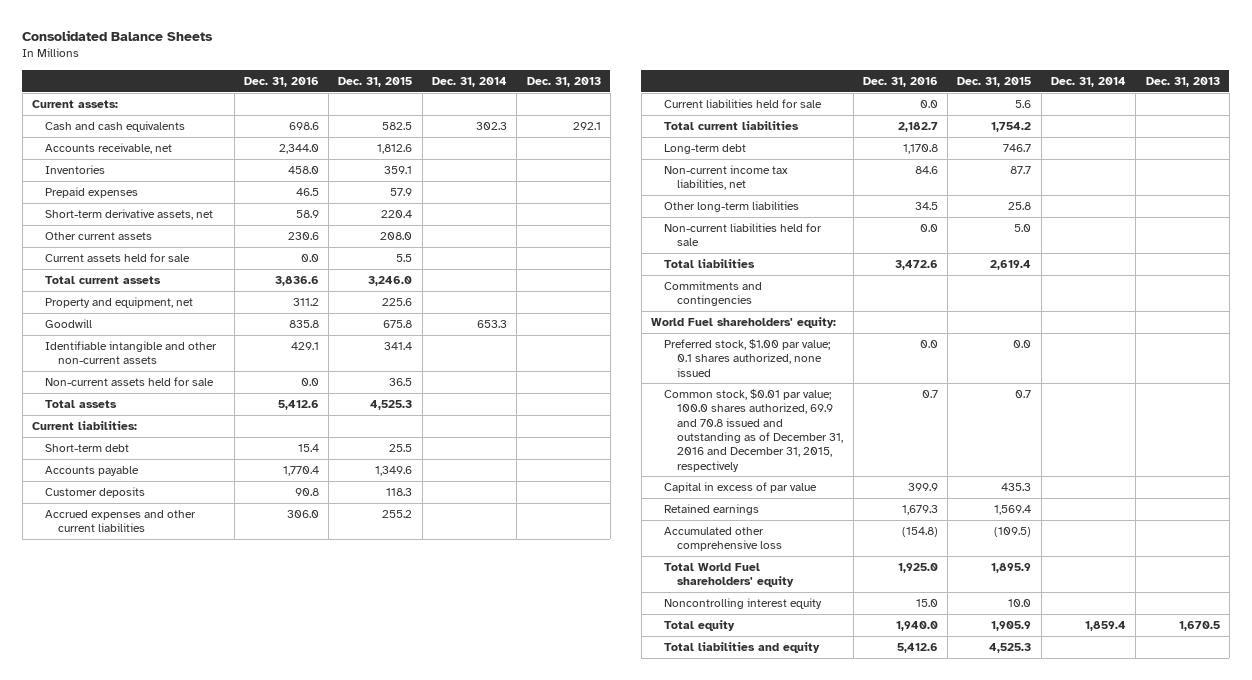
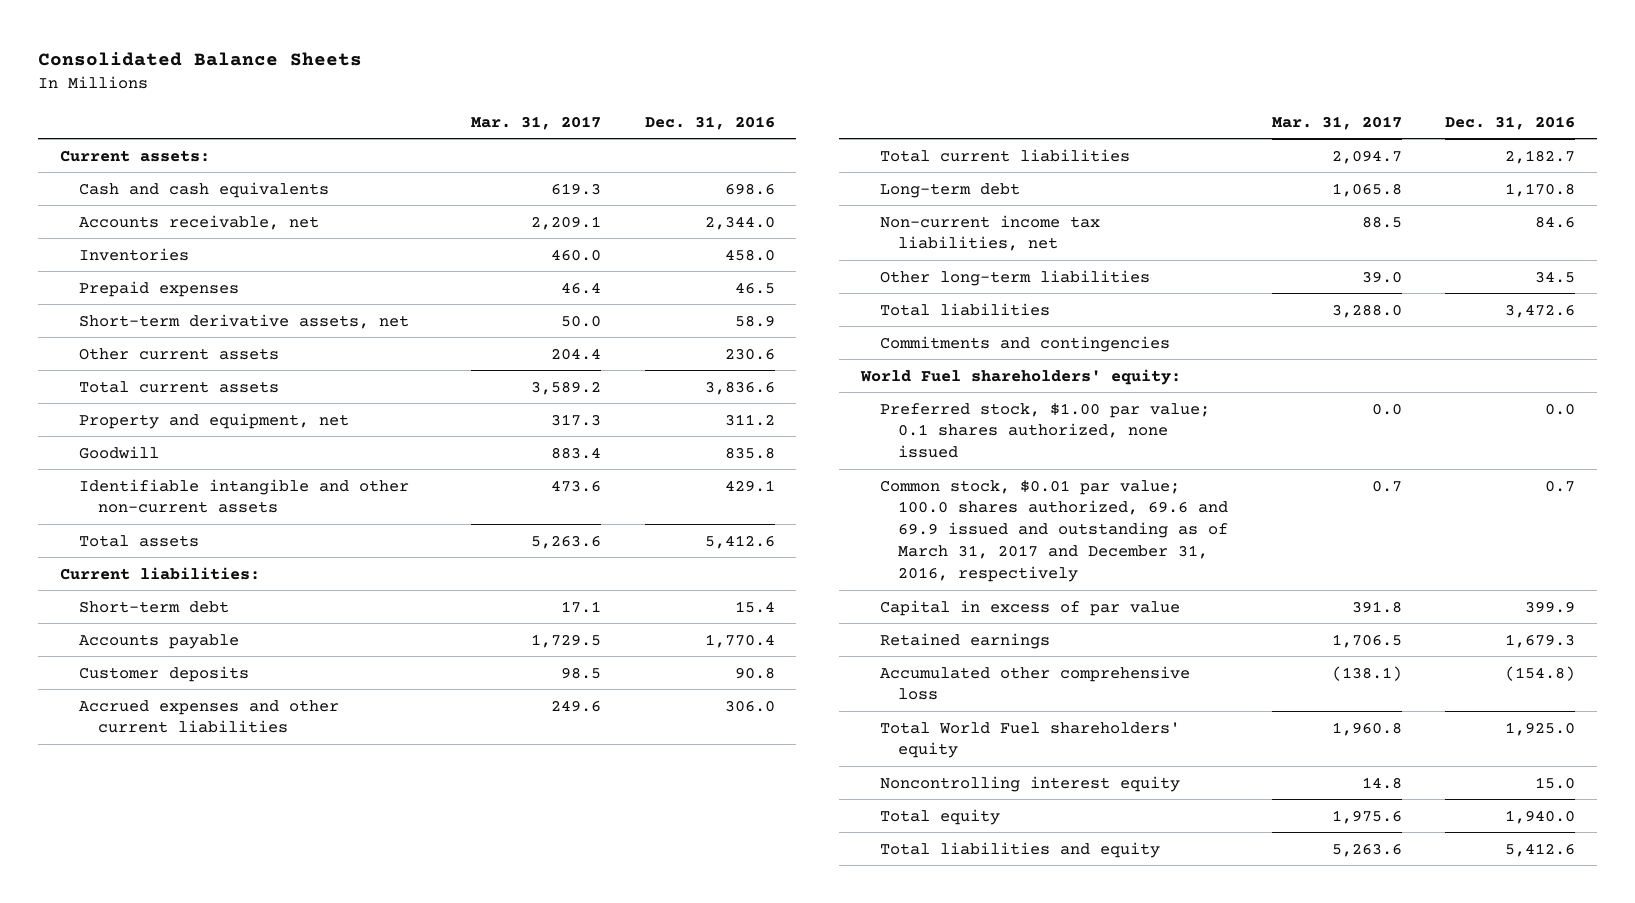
[338,76,413,87] Dec. 31, 2015 -> none
[432,76,508,87] Dec. 31, 2014 -> none
[526,76,601,87] Dec. 31, 2013 -> none
none -> [471,115,602,130] Mar. 31, 2017
[45,253,191,263] Current assets held for sale -> none
[45,377,215,387] Non-current assets held for sale -> none
[664,99,823,109] Current liabilities held for sale -> none
[664,223,823,247] Non-current liabilities held for sale -> none
[664,389,844,472] Common stock, $0.01 par value; 100.0 shares authorized, 69.9 and 70.8 issued and outstanding as of December 31, 2016 and December 31, 2015, respectively -> [879,479,1229,582] Common stock, $0.01 par value; 100.0 shares authorized, 69.6 and 69.9 issued and outstanding as of March 31, 2017 and December 31, 2016, respectively

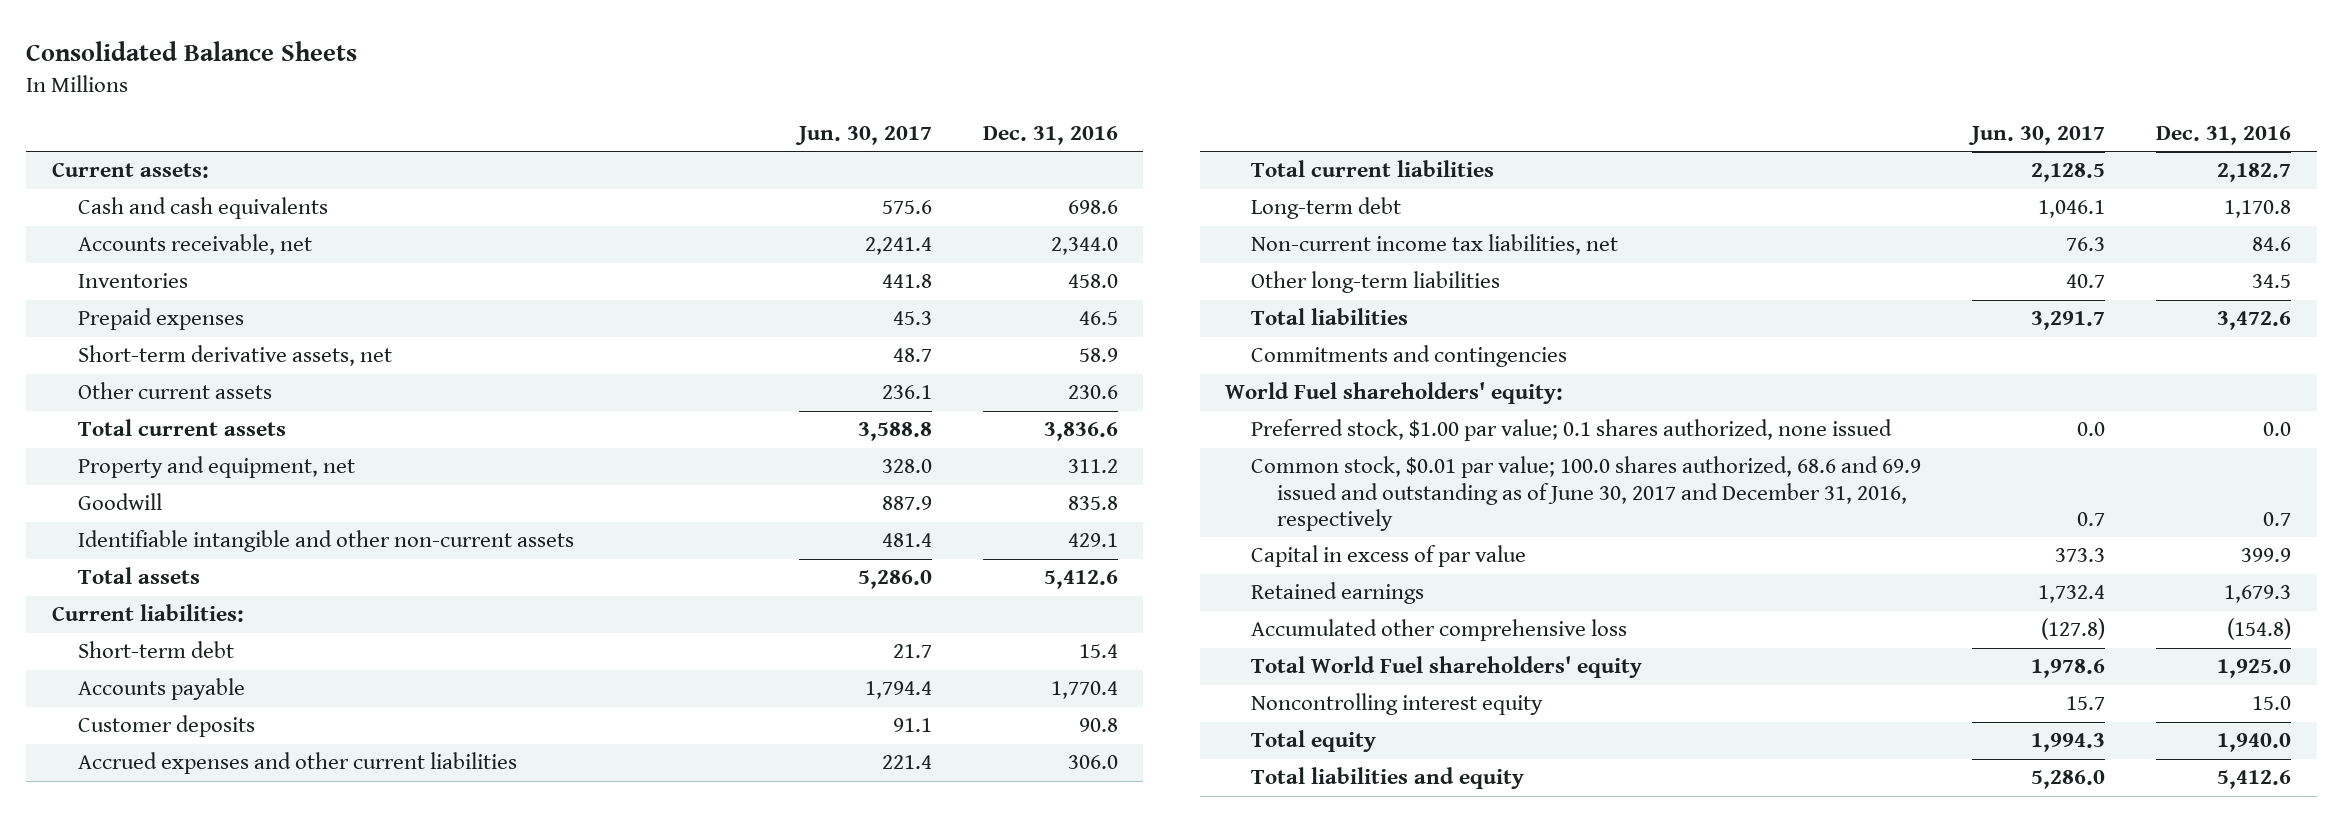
[471,115,602,130] Mar. 31, 2017 -> none
none -> [794,125,932,145] Jun. 30, 2017
[879,479,1229,582] Common stock, $0.01 par value; 100.0 shares authorized, 69.6 and 69.9 issued and outstanding as of March 31, 2017 and December 31, 2016, respectively -> [1250,456,1921,531] Common stock, $0.01 par value; 100.0 shares authorized, 68.6 and 69.9 issued and outstanding as of June 30, 2017 and December 31, 2016, respectively

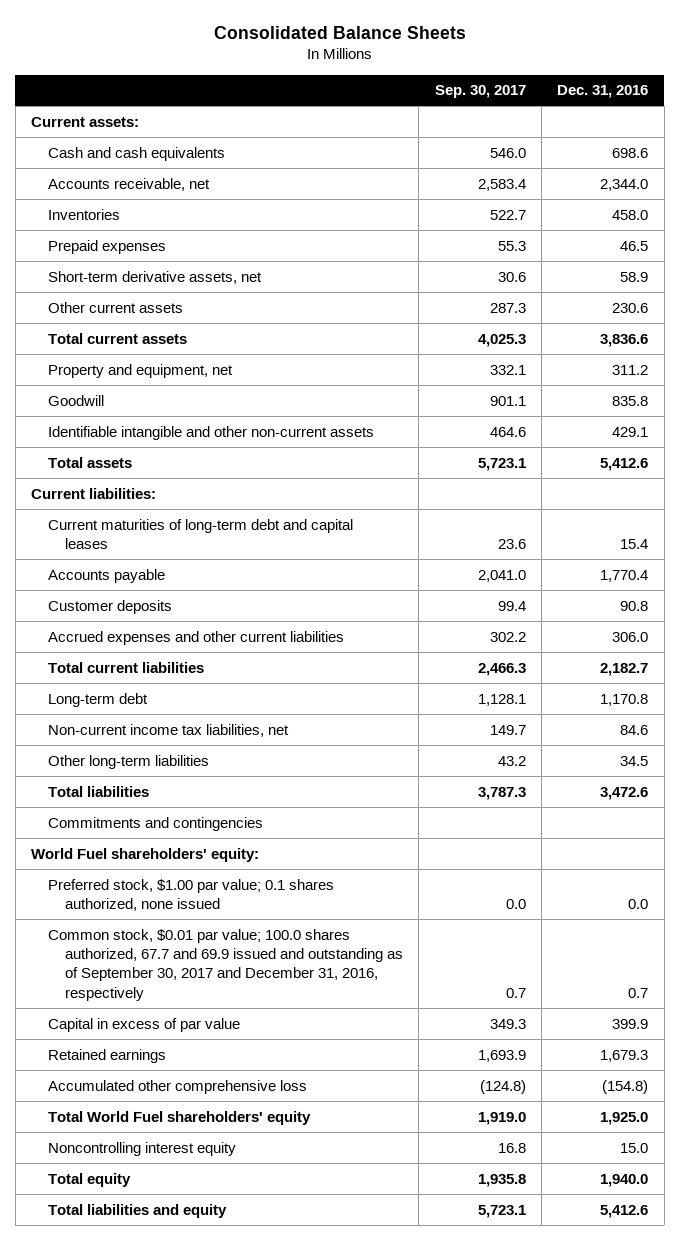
[794,125,932,145] Jun. 30, 2017 -> none
none -> [434,85,526,99] Sep. 30, 2017
[77,641,234,659] Short-term debt -> [48,518,354,549] Current maturities of long-term debt and capital leases
[1250,456,1921,531] Common stock, $0.01 par value; 100.0 shares authorized, 68.6 and 69.9 issued and outstanding as of June 30, 2017 and December 31, 2016, respectively -> [48,928,404,1001] Common stock, $0.01 par value; 100.0 shares authorized, 67.7 and 69.9 issued and outstanding as of September 30, 2017 and December 31, 2016, respectively

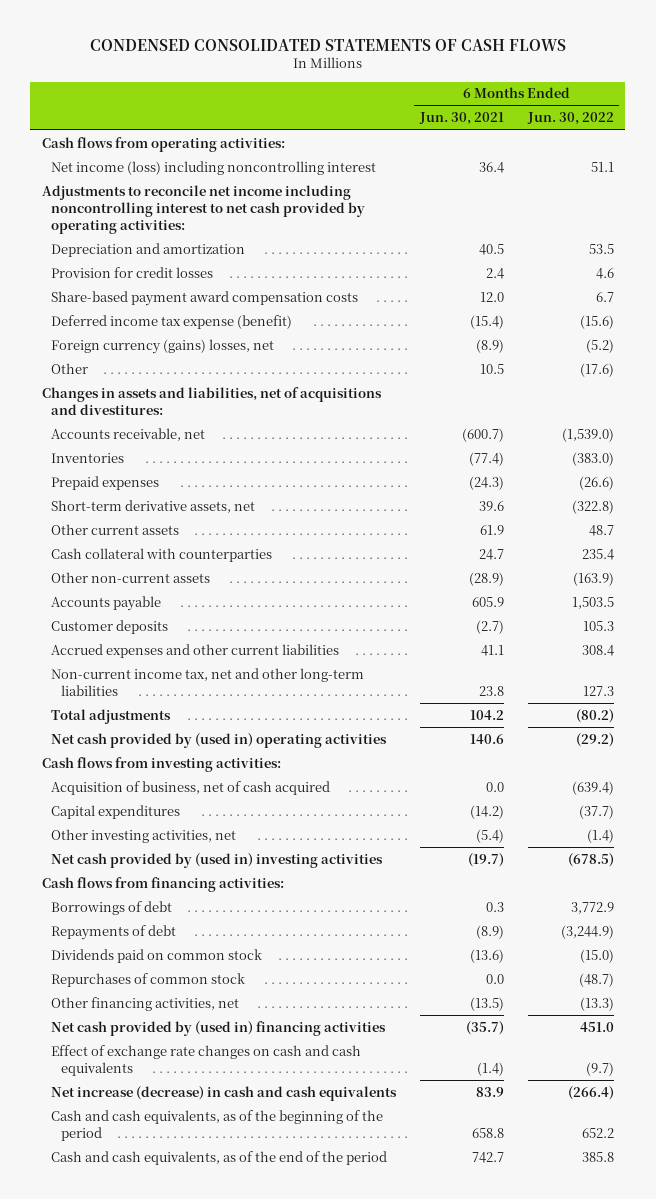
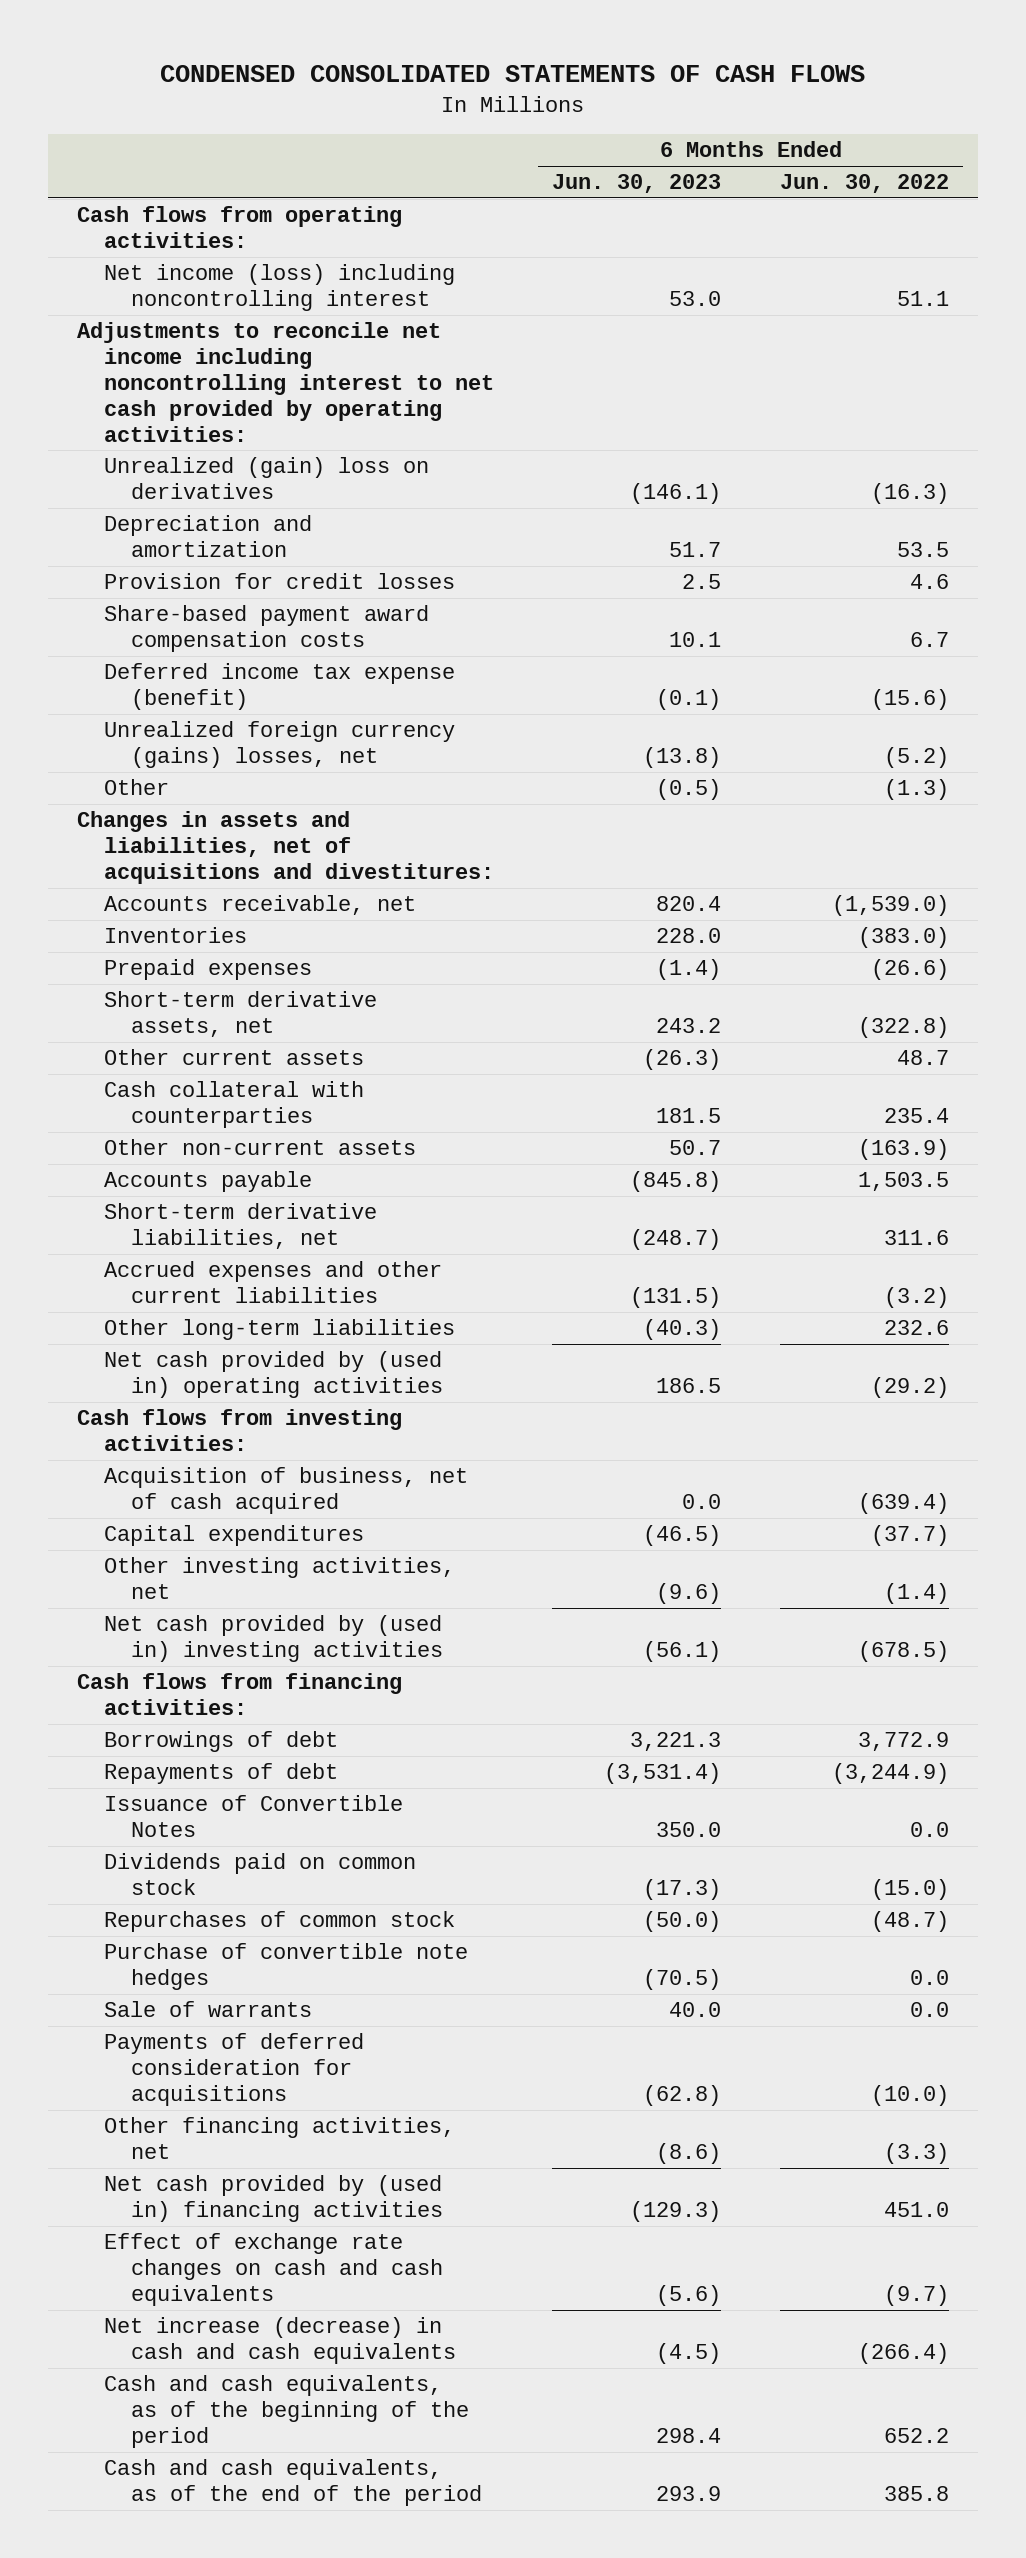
[419,112,505,126] Jun. 30, 2021 -> none
none -> [552,174,722,194] Jun. 30, 2023
none -> [104,457,430,500] Unrealized (gain) loss on derivatives
[51,338,275,354] Foreign currency (gains) losses, net -> [104,721,456,769] Unrealized foreign currency (gains) losses, net
[579,362,614,377] (17.6) -> [883,779,949,801] (1.3)
[51,619,169,634] Customer deposits -> none
[51,667,365,696] Non-current income tax, net and other long-term liabilities -> none
[51,708,172,724] Total adjustments -> none
none -> [104,1203,378,1250] Short-term derivative liabilities, net
[581,644,614,656] 308.4 -> [883,1287,949,1309] (3.2)
none -> [104,1319,456,1341] Other long-term liabilities
none -> [104,1795,404,1838] Issuance of Convertible Notes
none -> [104,1943,469,1991] Purchase of convertible note hedges
none -> [104,2001,313,2018] Sale of warrants
none -> [104,2033,365,2106] Payments of deferred consideration for acquisitions
[579,996,614,1011] (13.3) -> [883,2143,949,2165] (3.3)

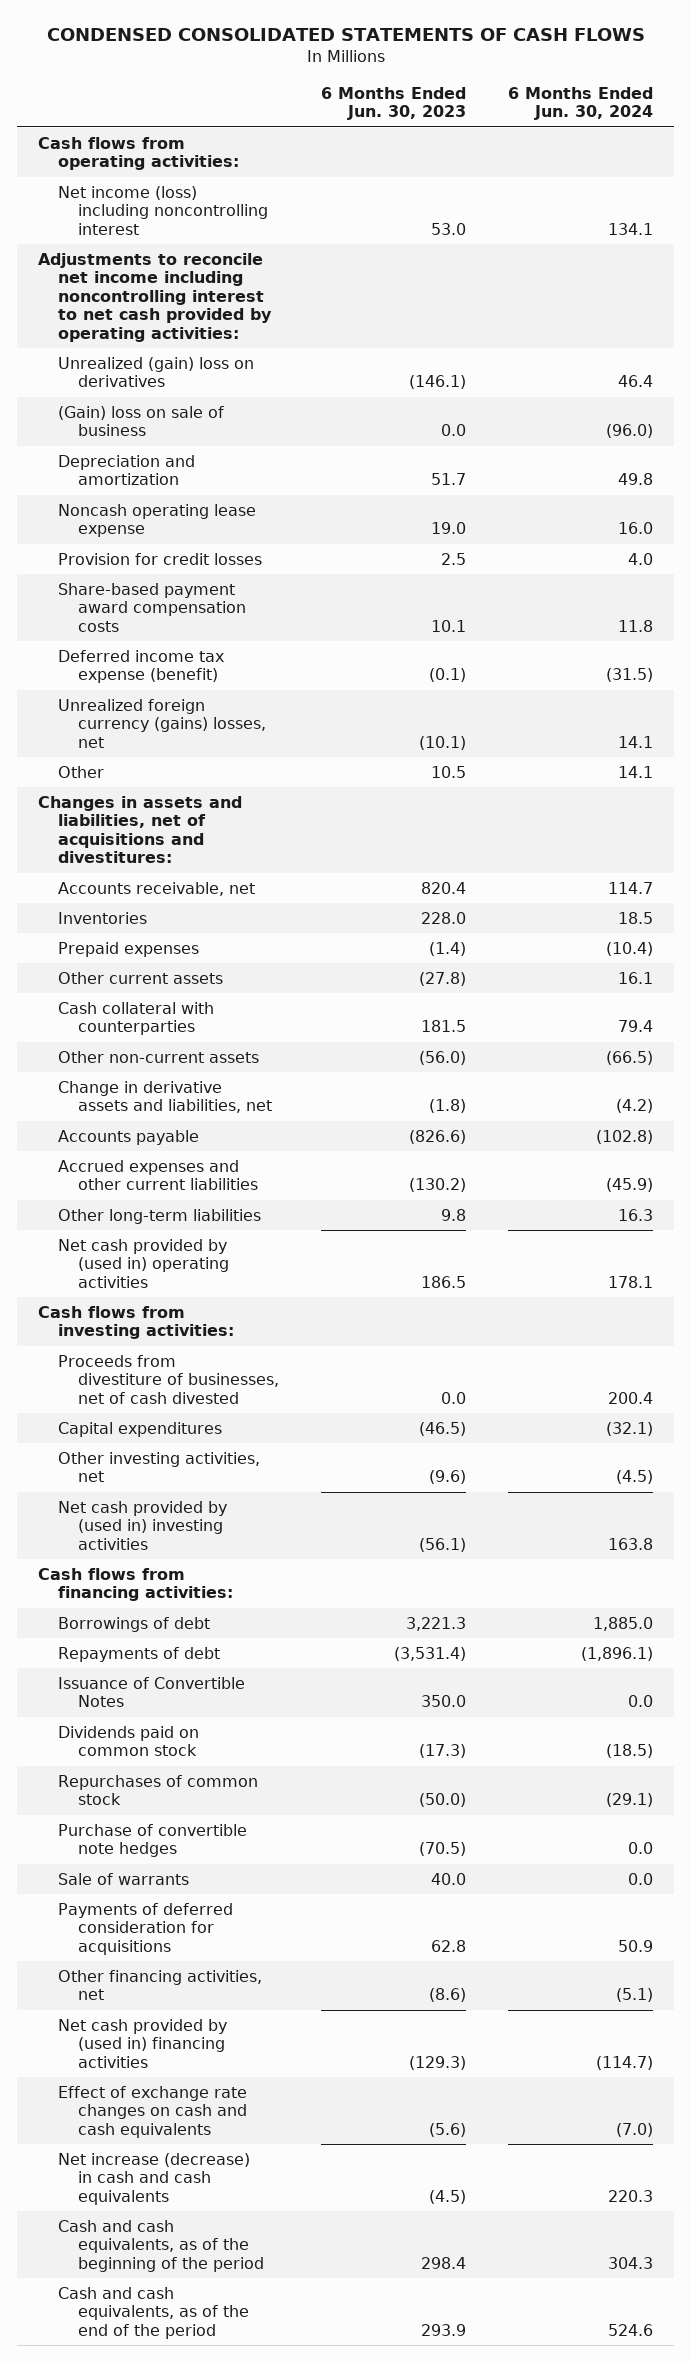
[779,174,949,194] Jun. 30, 2022 -> none
none -> [508,86,654,121] 6 Months Ended Jun. 30, 2024
none -> [57,405,224,437] (Gain) loss on sale of business
none -> [57,503,256,538] Noncash operating lease expense
[643,747,722,769] (13.8) -> [419,735,467,750] (10.1)
[656,779,722,801] (0.5) -> [431,765,467,778] 10.5
[104,991,378,1038] Short-term derivative assets, net -> none
[643,1049,722,1071] (26.3) -> [419,971,467,986] (27.8)
[104,1203,378,1250] Short-term derivative liabilities, net -> none
[669,1140,722,1156] 50.7 -> [419,1050,467,1065] (56.0)
none -> [57,1080,273,1114] Change in derivative assets and liabilities, net
[630,1171,722,1193] (845.8) -> [409,1129,467,1144] (826.6)
[630,1287,722,1309] (131.5) -> [409,1178,467,1193] (130.2)
[643,1319,722,1341] (40.3) -> [441,1208,467,1221] 9.8
[104,1467,469,1515] Acquisition of business, net of cash acquired -> none
none -> [57,1354,280,1404] Proceeds from divestiture of businesses, net of cash divested
[643,2084,722,2106] (62.8) -> [431,1939,467,1952] 62.8

